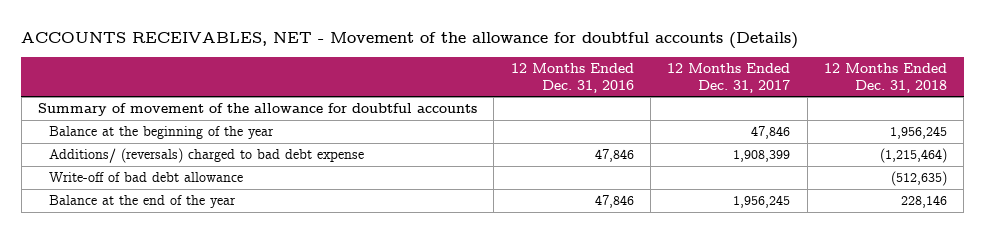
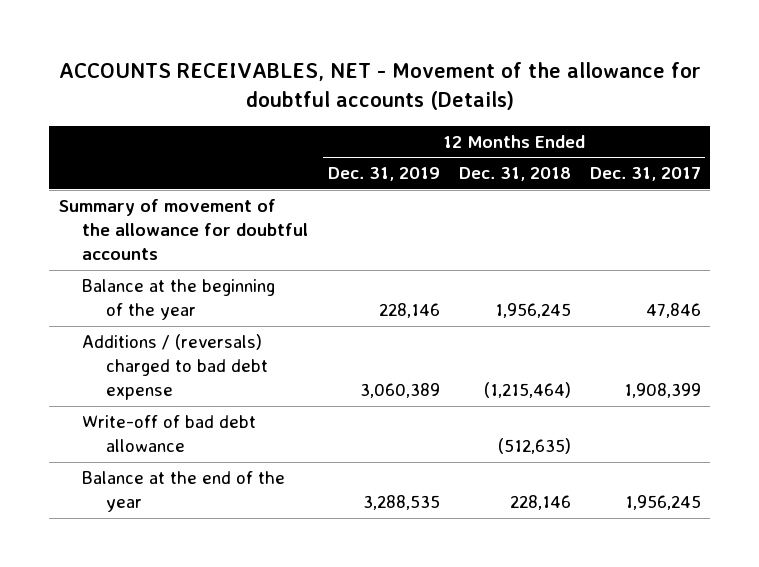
[510,63,634,93] 12 Months Ended Dec. 31, 2016 -> none
none -> [327,167,440,182] Dec. 31, 2019
[49,148,365,164] Additions/ (reversals) charged to bad debt expense -> [82,334,269,401] Additions / (reversals) charged to bad debt expense

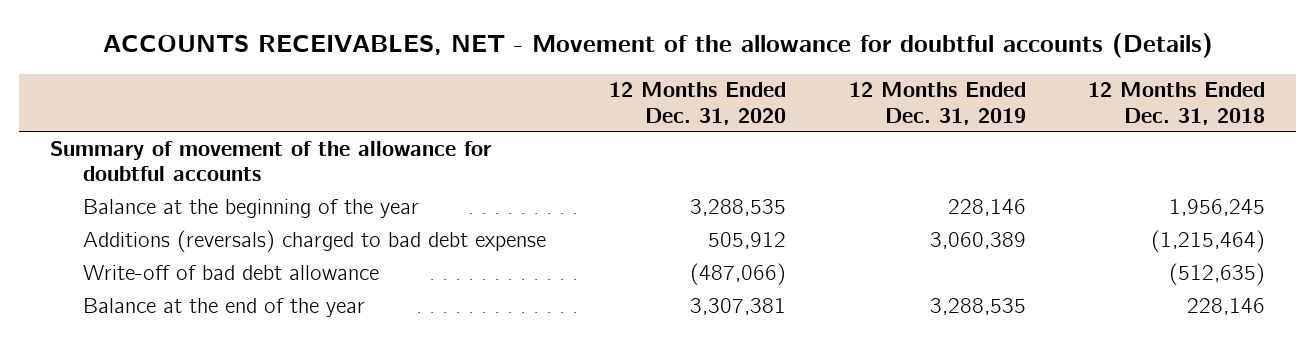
[589,167,701,182] Dec. 31, 2017 -> none
none -> [608,82,786,125] 12 Months Ended Dec. 31, 2020
[82,334,269,401] Additions / (reversals) charged to bad debt expense -> [83,229,547,252] Additions (reversals) charged to bad debt expense

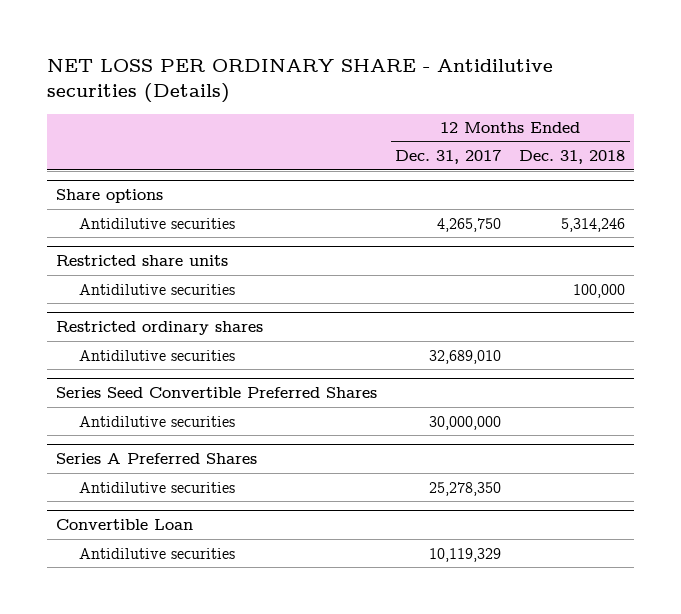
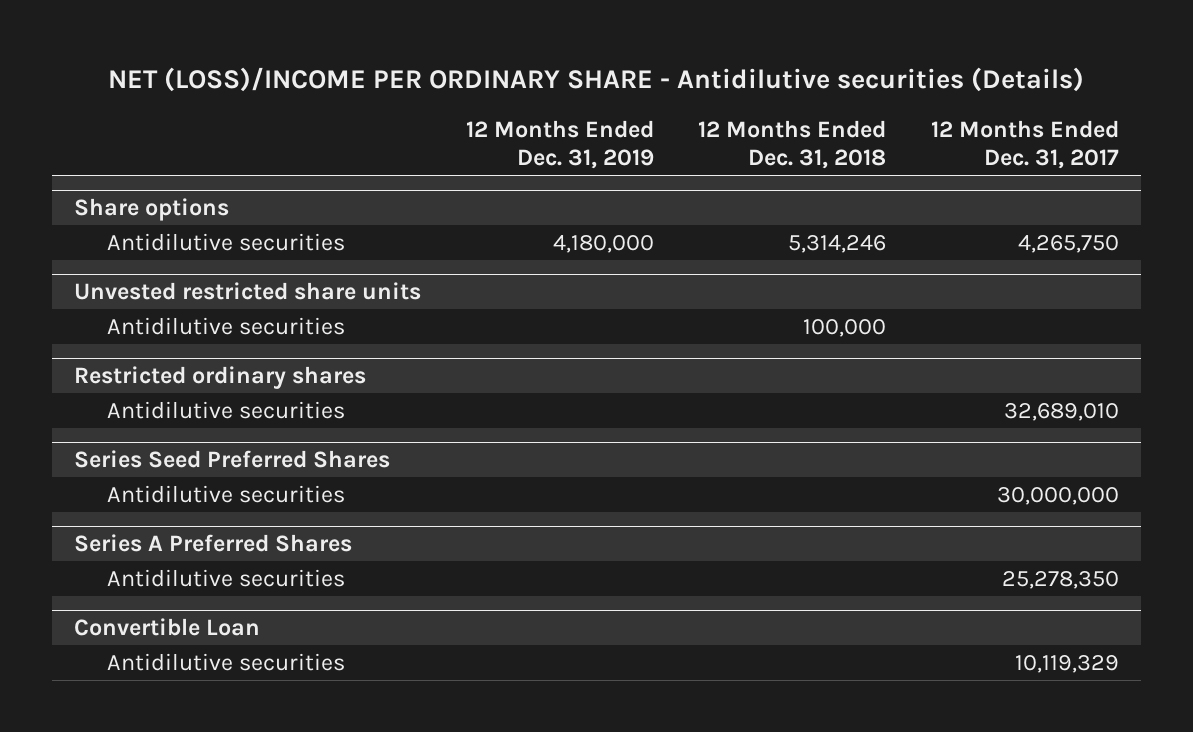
[47,59,554,104] NET LOSS PER ORDINARY SHARE - Antidilutive securities (Details) -> [108,67,1085,93] NET (LOSS)/INCOME PER ORDINARY SHARE - Antidilutive securities (Details)
none -> [465,119,654,170] 12 Months Ended Dec. 31, 2019
[56,255,229,267] Restricted share units -> [74,282,422,301] Unvested restricted share units
[56,387,378,399] Series Seed Convertible Preferred Shares -> [74,450,391,469] Series Seed Preferred Shares

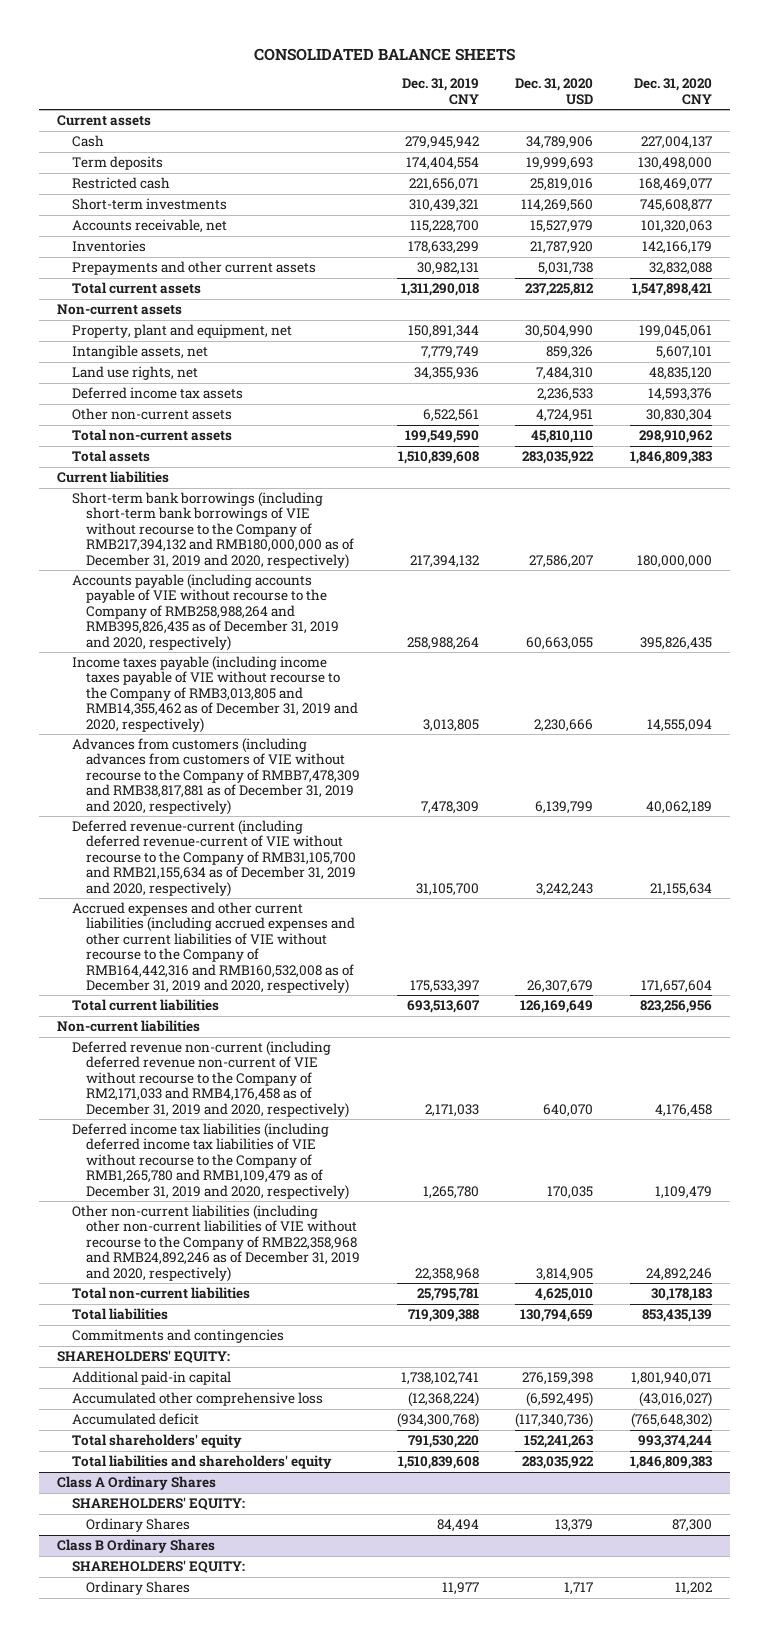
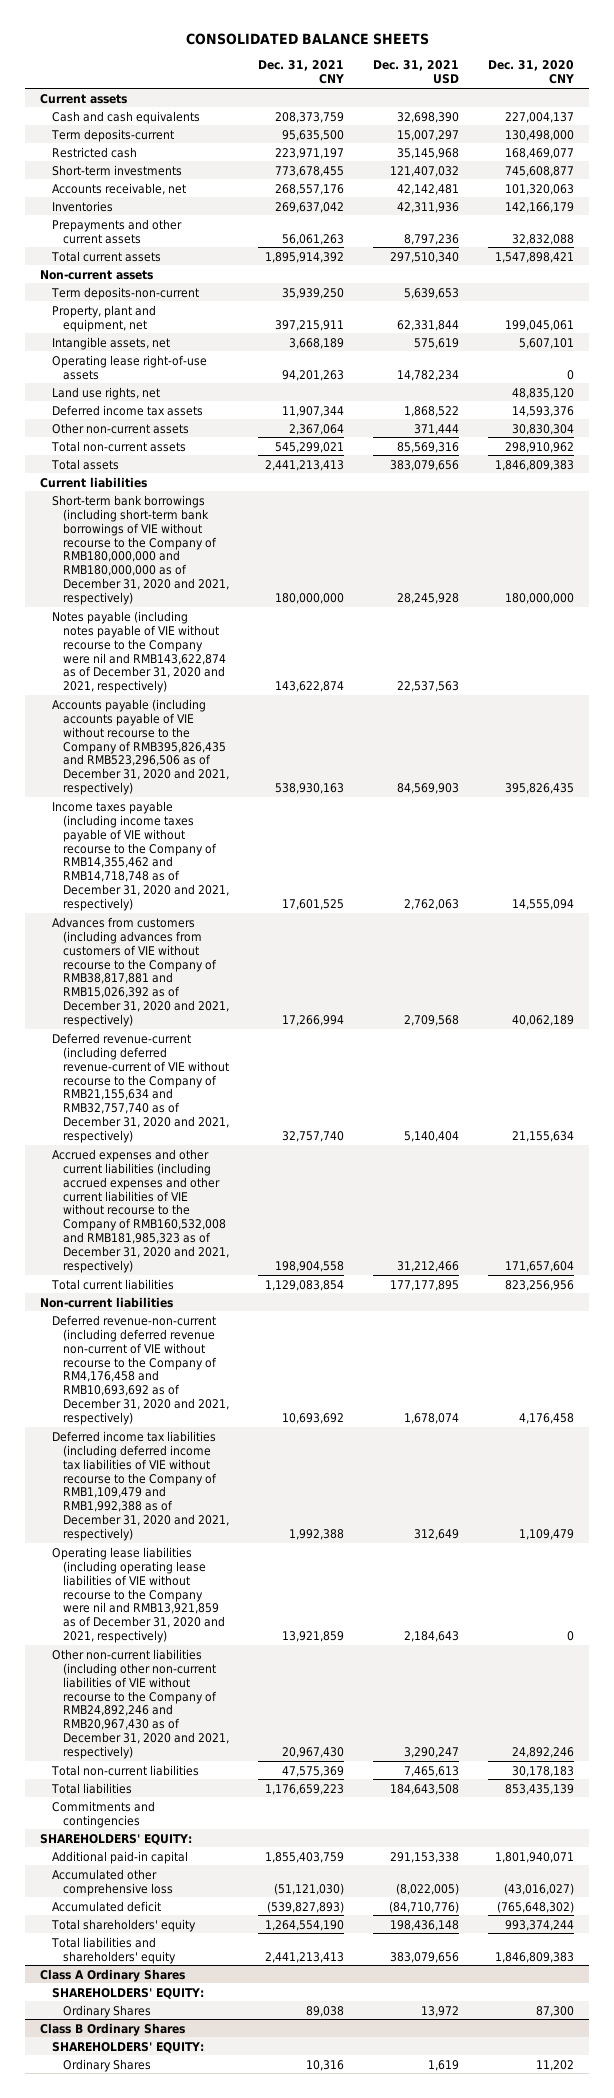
[401,78,479,105] Dec. 31, 2019 CNY -> none
[515,78,594,105] Dec. 31, 2020 USD -> none
none -> [258,60,345,85] Dec. 31, 2021 CNY
none -> [373,60,460,85] Dec. 31, 2021 USD
[71,135,104,148] Cash -> [51,110,200,124] Cash and cash equivalents
[71,156,163,171] Term deposits -> [50,128,174,142] Term deposits-current
none -> [50,286,199,300] Term deposits-non-current
none -> [51,354,207,380] Operating lease right-of-use assets
[71,492,355,569] Short-term bank borrowings (including short-term bank borrowings of VIE without recourse to the Company of RMB217,394,132 and RMB180,000,000 as of December 31, 2019 and 2020, respectively) -> [51,494,230,606] Short-term bank borrowings (including short-term bank borrowings of VIE without recourse to the Company of RMB180,000,000 and RMB180,000,000 as of December 31, 2020 and 2021, respectively)
none -> [51,610,227,694] Notes payable (including notes payable of VIE without recourse to the Company were nil and RMB143,622,874 as of December 31, 2020 and 2021, respectively)
[71,574,340,651] Accounts payable (including accounts payable of VIE without recourse to the Company of RMB258,988,264 and RMB395,826,435 as of December 31, 2019 and 2020, respectively) -> [51,698,230,796] Accounts payable (including accounts payable of VIE without recourse to the Company of RMB395,826,435 and RMB523,296,506 as of December 31, 2020 and 2021, respectively)
[71,656,359,733] Income taxes payable (including income taxes payable of VIE without recourse to the Company of RMB3,013,805 and RMB14,355,462 as of December 31, 2019 and 2020, respectively) -> [51,800,230,912] Income taxes payable (including income taxes payable of VIE without recourse to the Company of RMB14,355,462 and RMB14,718,748 as of December 31, 2020 and 2021, respectively)
[71,738,361,815] Advances from customers (including advances from customers of VIE without recourse to the Company of RMBB7,478,309 and RMB38,817,881 as of December 31, 2019 and 2020, respectively) -> [51,916,230,1028] Advances from customers (including advances from customers of VIE without recourse to the Company of RMB38,817,881 and RMB15,026,392 as of December 31, 2020 and 2021, respectively)
[71,820,357,897] Deferred revenue-current (including deferred revenue-current of VIE without recourse to the Company of RMB31,105,700 and RMB21,155,634 as of December 31, 2019 and 2020, respectively) -> [51,1032,230,1144] Deferred revenue-current (including deferred revenue-current of VIE without recourse to the Company of RMB21,155,634 and RMB32,757,740 as of December 31, 2020 and 2021, respectively)
[71,902,356,994] Accrued expenses and other current liabilities (including accrued expenses and other current liabilities of VIE without recourse to the Company of RMB164,442,316 and RMB160,532,008 as of December 31, 2019 and 2020, respectively) -> [51,1148,230,1274] Accrued expenses and other current liabilities (including accrued expenses and other current liabilities of VIE without recourse to the Company of RMB160,532,008 and RMB181,985,323 as of December 31, 2020 and 2021, respectively)
[71,1041,350,1118] Deferred revenue non-current (including deferred revenue non-current of VIE without recourse to the Company of RM2,171,033 and RMB4,176,458 as of December 31, 2019 and 2020, respectively) -> [51,1314,230,1426] Deferred revenue-non-current (including deferred revenue non-current of VIE without recourse to the Company of RM4,176,458 and RMB10,693,692 as of December 31, 2020 and 2021, respectively)
[71,1123,350,1200] Deferred income tax liabilities (including deferred income tax liabilities of VIE without recourse to the Company of RMB1,265,780 and RMB1,109,479 as of December 31, 2019 and 2020, respectively) -> [51,1430,230,1542] Deferred income tax liabilities (including deferred income tax liabilities of VIE without recourse to the Company of RMB1,109,479 and RMB1,992,388 as of December 31, 2020 and 2021, respectively)
none -> [51,1546,226,1644] Operating lease liabilities (including operating lease liabilities of VIE without recourse to the Company were nil and RMB13,921,859 as of December 31, 2020 and 2021, respectively)
[71,1205,361,1282] Other non-current liabilities (including other non-current liabilities of VIE without recourse to the Company of RMB22,358,968 and RMB24,892,246 as of December 31, 2019 and 2020, respectively) -> [51,1648,230,1760] Other non-current liabilities (including other non-current liabilities of VIE without recourse to the Company of RMB24,892,246 and RMB20,967,430 as of December 31, 2020 and 2021, respectively)

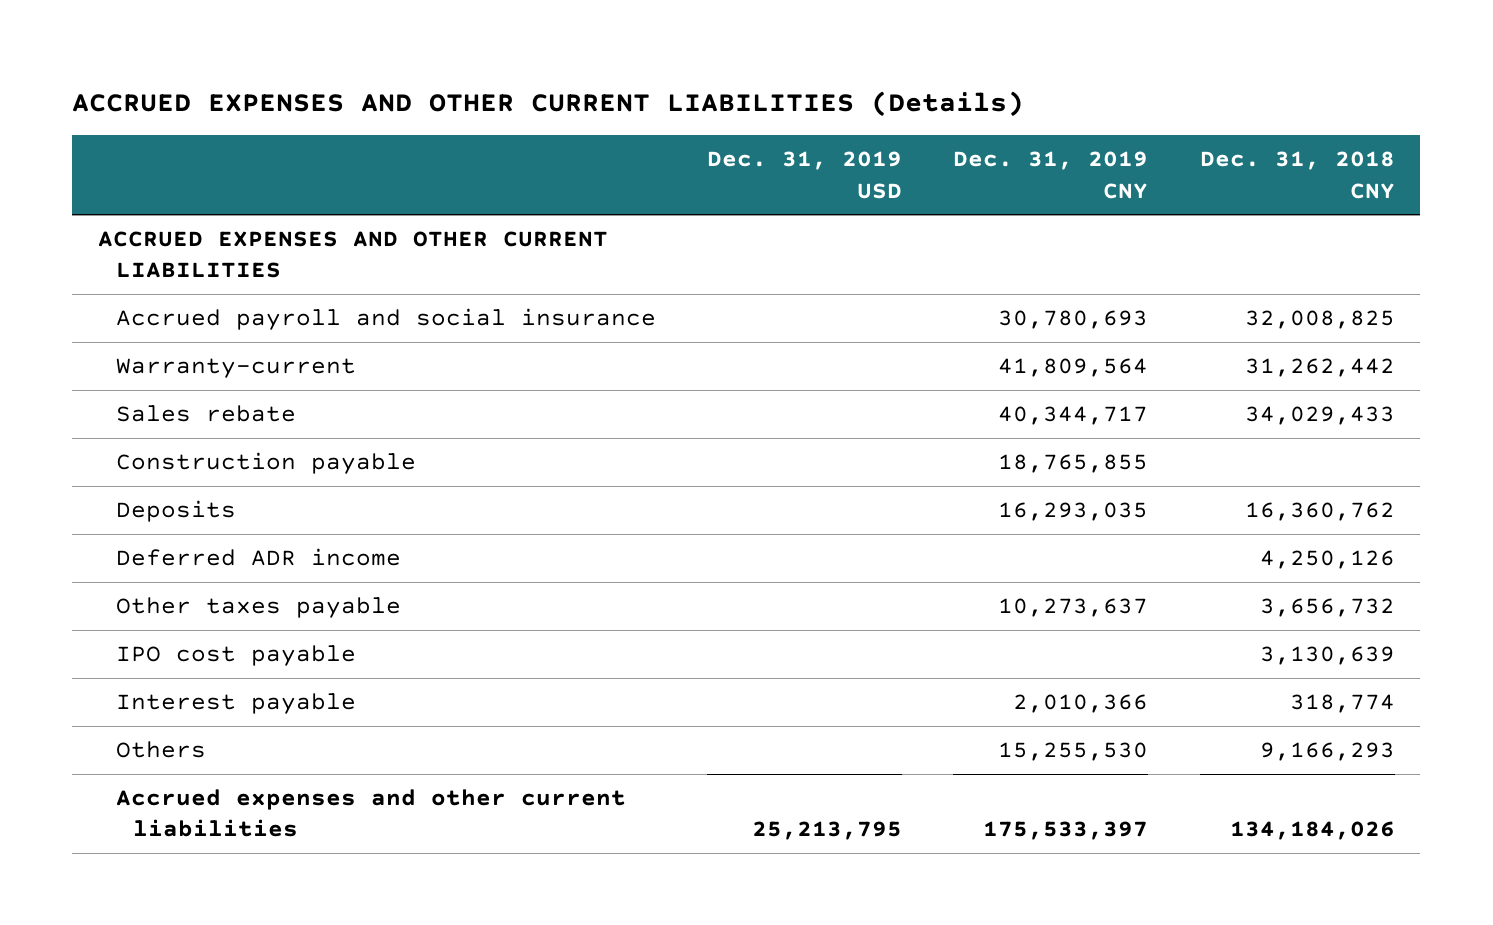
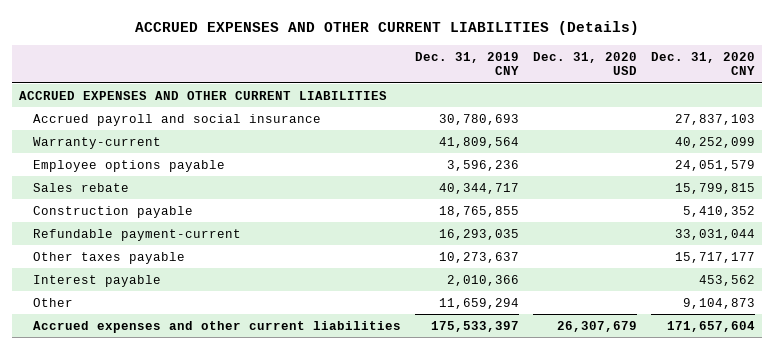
[706,151,902,199] Dec. 31, 2019 USD -> none
[1199,151,1395,199] Dec. 31, 2018 CNY -> none
none -> [533,51,638,76] Dec. 31, 2020 USD
none -> [651,51,756,76] Dec. 31, 2020 CNY
none -> [33,159,226,172] Employee options payable
[115,548,401,567] Deferred ADR income -> none
[115,500,236,523] Deposits -> [33,228,242,241] Refundable payment-current
[115,645,356,667] IPO cost payable -> none
[115,741,206,759] Others -> [33,297,74,307] Other
[998,742,1149,762] 15,255,530 -> [439,297,520,309] 11,659,294

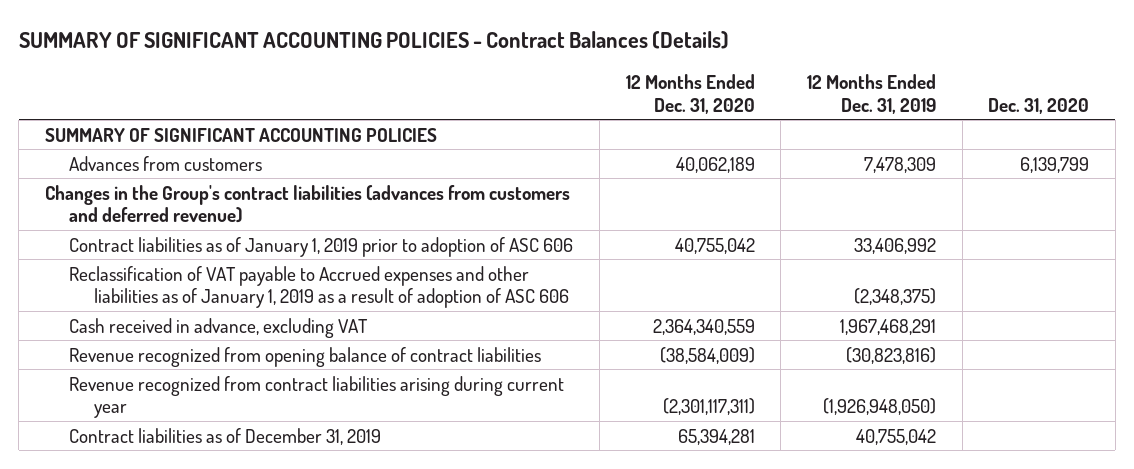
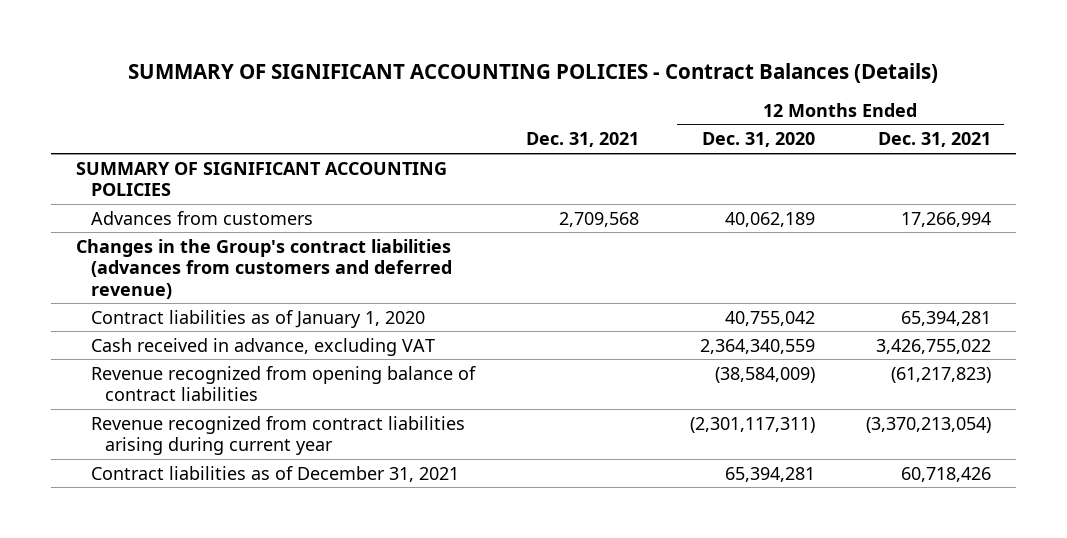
[806,73,936,114] 12 Months Ended Dec. 31, 2019 -> none
[988,97,1090,114] Dec. 31, 2020 -> none
none -> [525,132,639,148] Dec. 31, 2021
none -> [877,132,991,148] Dec. 31, 2021
[69,265,569,309] Reclassification of VAT payable to Accrued expenses and other liabilities as of January 1, 2019 as a result of adoption of ASC 606 -> none
[69,236,574,257] Contract liabilities as of January 1, 2019 prior to adoption of ASC 606 -> [90,309,425,328] Contract liabilities as of January 1, 2020
[69,427,382,445] Contract liabilities as of December 31, 2019 -> [90,465,459,482] Contract liabilities as of December 31, 2021

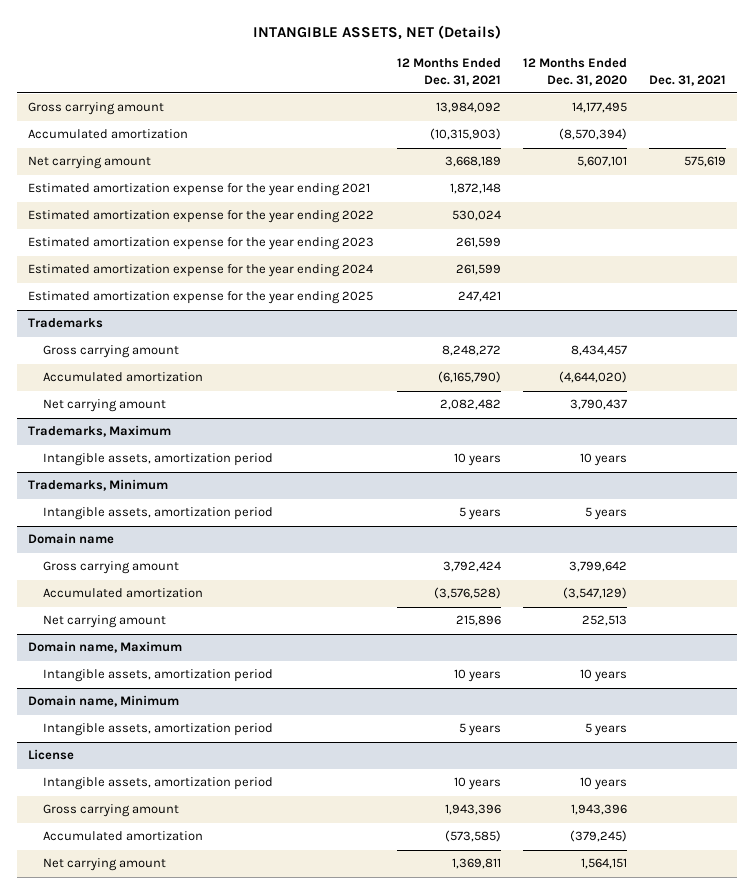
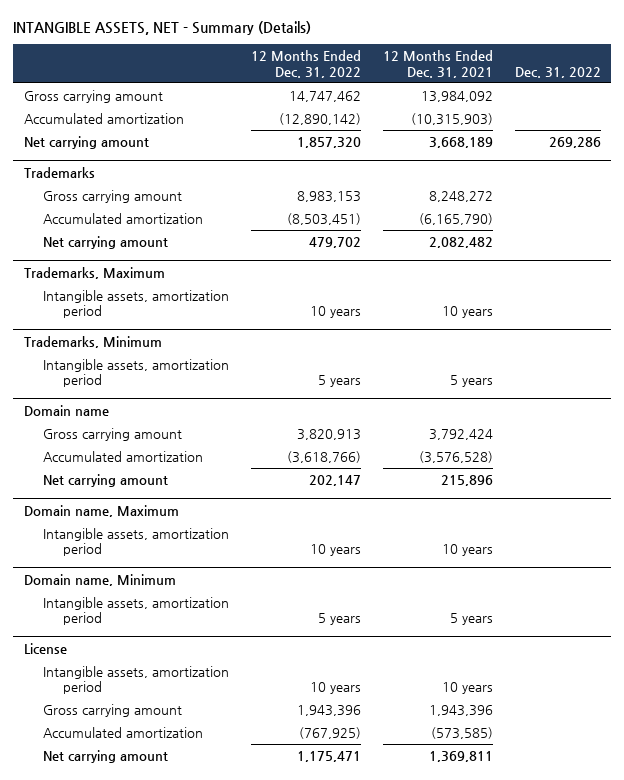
[253,25,502,41] INTANGIBLE ASSETS, NET (Details) -> [12,20,311,35] INTANGIBLE ASSETS, NET - Summary (Details)
[522,58,627,86] 12 Months Ended Dec. 31, 2020 -> none
[649,74,727,86] Dec. 31, 2021 -> none
none -> [250,49,361,78] 12 Months Ended Dec. 31, 2022
none -> [514,66,601,78] Dec. 31, 2022
[28,183,371,197] Estimated amortization expense for the year ending 2021 -> none
[28,210,375,224] Estimated amortization expense for the year ending 2022 -> none
[28,237,375,251] Estimated amortization expense for the year ending 2023 -> none
[28,264,374,278] Estimated amortization expense for the year ending 2024 -> none
[28,291,374,305] Estimated amortization expense for the year ending 2025 -> none

